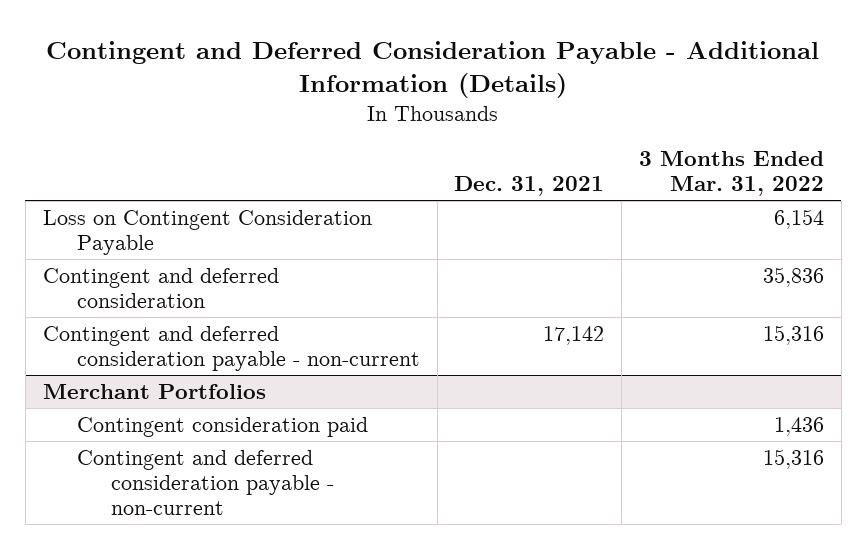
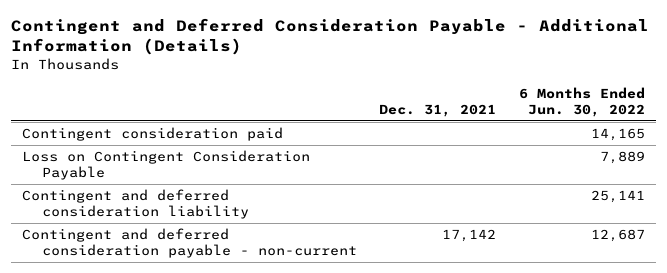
[639,151,825,197] 3 Months Ended Mar. 31, 2022 -> none
none -> [518,86,645,117] 6 Months Ended Jun. 30, 2022
none -> [22,126,284,141] Contingent consideration paid
[42,267,279,308] Contingent and deferred consideration -> [22,188,250,219] Contingent and deferred consideration liability
[42,383,266,399] Merchant Portfolios -> none
[76,416,368,437] Contingent consideration paid -> none
[76,449,334,515] Contingent and deferred consideration payable - non-current -> none

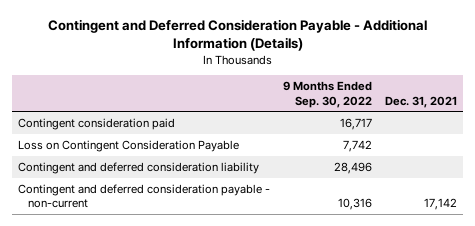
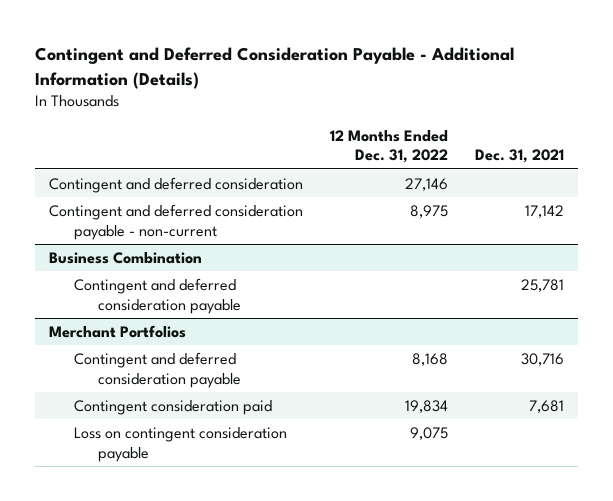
[283,81,373,108] 9 Months Ended Sep. 30, 2022 -> none
none -> [330,129,449,164] 12 Months Ended Dec. 31, 2022
[18,117,176,130] Contingent consideration paid -> none
[18,139,240,152] Loss on Contingent Consideration Payable -> none
[18,161,260,174] Contingent and deferred consideration liability -> [49,176,304,193] Contingent and deferred consideration
none -> [49,251,203,264] Business Combination
none -> [73,277,242,314] Contingent and deferred consideration payable
none -> [49,324,187,338] Merchant Portfolios
none -> [73,351,242,388] Contingent and deferred consideration payable
none -> [73,399,272,415] Contingent consideration paid
none -> [73,426,287,462] Loss on contingent consideration payable

